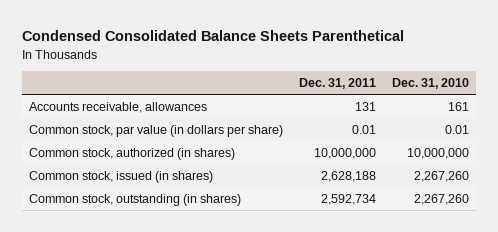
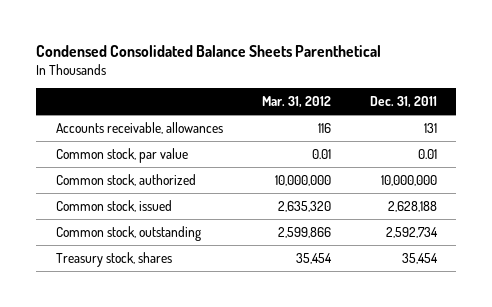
[391,78,469,90] Dec. 31, 2010 -> none
none -> [261,95,331,108] Mar. 31, 2012
[29,124,284,137] Common stock, par value (in dollars per share) -> [55,147,188,163] Common stock, par value
[29,147,236,160] Common stock, authorized (in shares) -> [55,173,196,186] Common stock, authorized
[29,170,214,183] Common stock, issued (in shares) -> [55,199,172,212] Common stock, issued
[29,193,242,206] Common stock, outstanding (in shares) -> [55,225,201,241] Common stock, outstanding
none -> [55,251,172,267] Treasury stock, shares

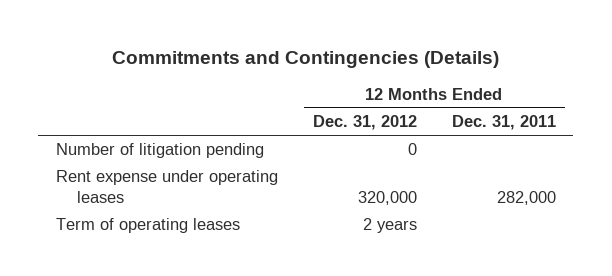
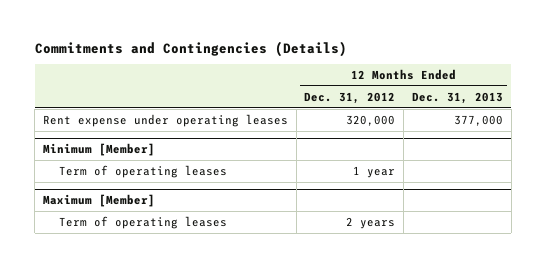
[451,115,556,131] Dec. 31, 2011 -> none
none -> [411,91,503,104] Dec. 31, 2013
[55,143,264,159] Number of litigation pending -> none
none -> [42,143,155,157] Minimum [Member]
none -> [58,164,227,178] Term of operating leases
none -> [42,194,155,208] Maximum [Member]

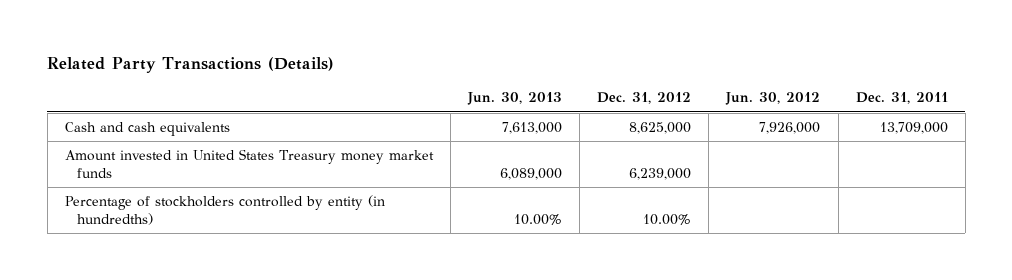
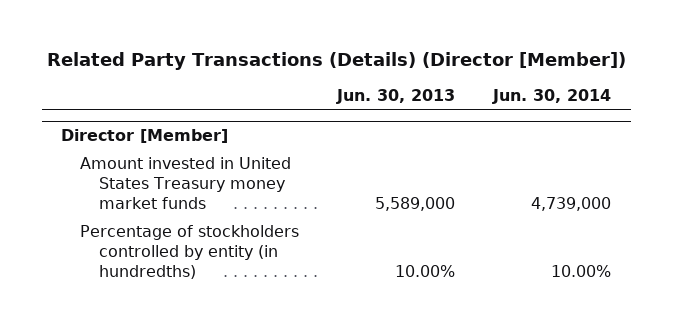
[47,57,335,74] Related Party Transactions (Details) -> [47,52,627,71] Related Party Transactions (Details) (Director [Member])
[597,92,692,105] Dec. 31, 2012 -> none
[725,92,821,106] Jun. 30, 2012 -> none
[855,92,948,105] Dec. 31, 2011 -> none
none -> [492,89,612,105] Jun. 30, 2014
[64,121,230,136] Cash and cash equivalents -> none
none -> [61,128,229,143] Director [Member]
[500,168,563,181] 6,089,000 -> [375,196,456,211] 5,589,000

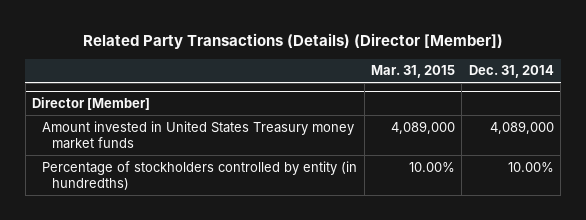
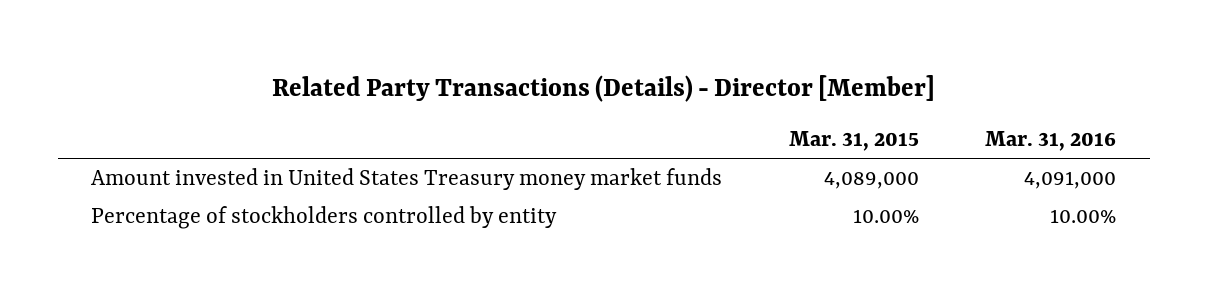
[83,32,504,49] Related Party Transactions (Details) (Director [Member]) -> [271,74,935,102] Related Party Transactions (Details) - Director [Member]
[468,65,554,79] Dec. 31, 2014 -> none
none -> [985,131,1117,152] Mar. 31, 2016
[32,96,151,110] Director [Member] -> none
[42,160,358,190] Percentage of stockholders controlled by entity (in hundredths) -> [90,205,557,229] Percentage of stockholders controlled by entity

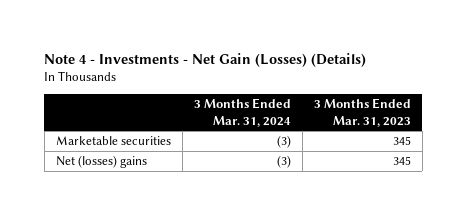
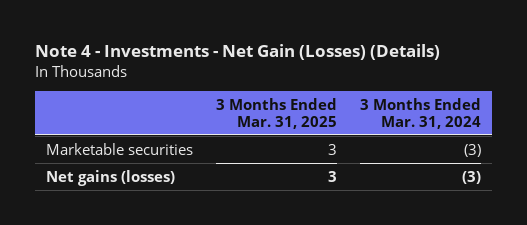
[313,98,411,127] 3 Months Ended Mar. 31, 2023 -> none
none -> [215,97,337,129] 3 Months Ended Mar. 31, 2025
[55,155,147,169] Net (losses) gains -> [45,169,175,186] Net gains (losses)

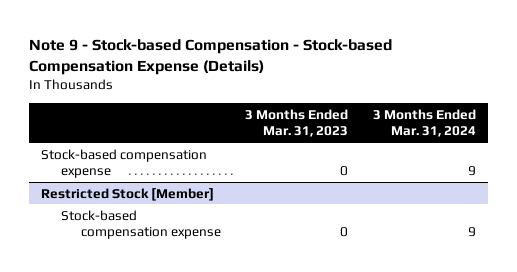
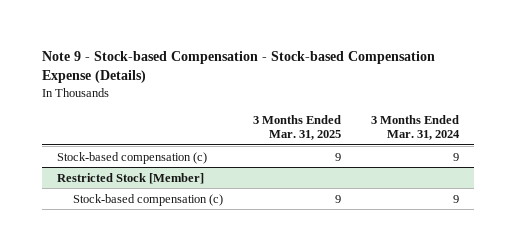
[245,108,349,138] 3 Months Ended Mar. 31, 2023 -> none
none -> [253,114,342,141] 3 Months Ended Mar. 31, 2025
[40,148,207,179] Stock-based compensation expense -> [56,151,207,164] Stock-based compensation (c)
[61,209,222,240] Stock-based compensation expense -> [72,193,223,206] Stock-based compensation (c)

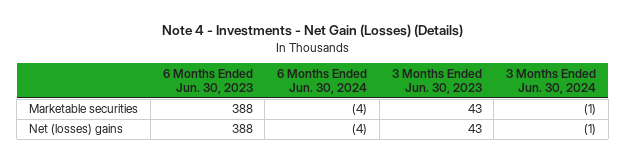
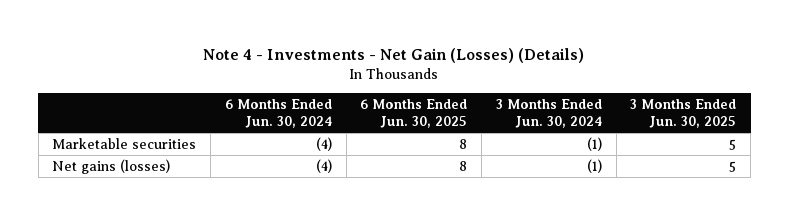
[162,68,253,94] 6 Months Ended Jun. 30, 2023 -> none
[391,68,482,94] 3 Months Ended Jun. 30, 2023 -> none
none -> [360,98,468,129] 6 Months Ended Jun. 30, 2025
none -> [630,98,737,129] 3 Months Ended Jun. 30, 2025
[29,124,124,136] Net (losses) gains -> [52,158,171,174] Net gains (losses)

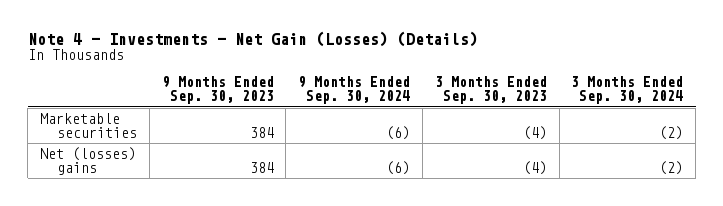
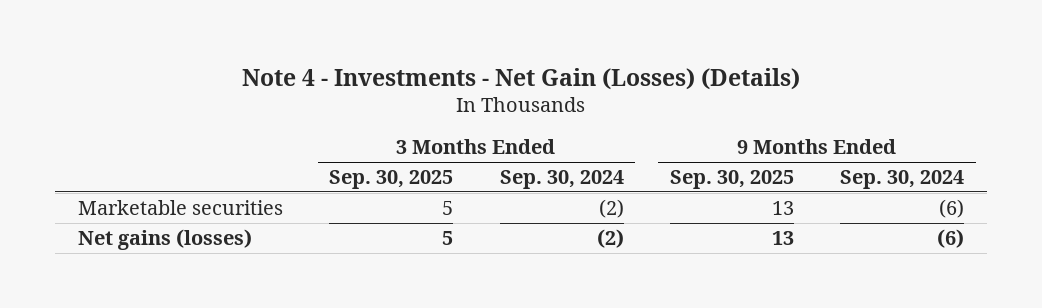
[161,76,274,105] 9 Months Ended Sep. 30, 2023 -> none
[434,76,547,105] 3 Months Ended Sep. 30, 2023 -> none
none -> [329,170,454,190] Sep. 30, 2025
none -> [669,170,794,190] Sep. 30, 2025
[40,146,137,175] Net (losses) gains -> [77,229,252,251] Net gains (losses)

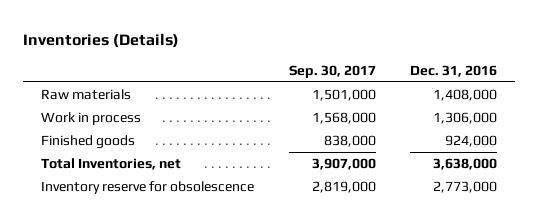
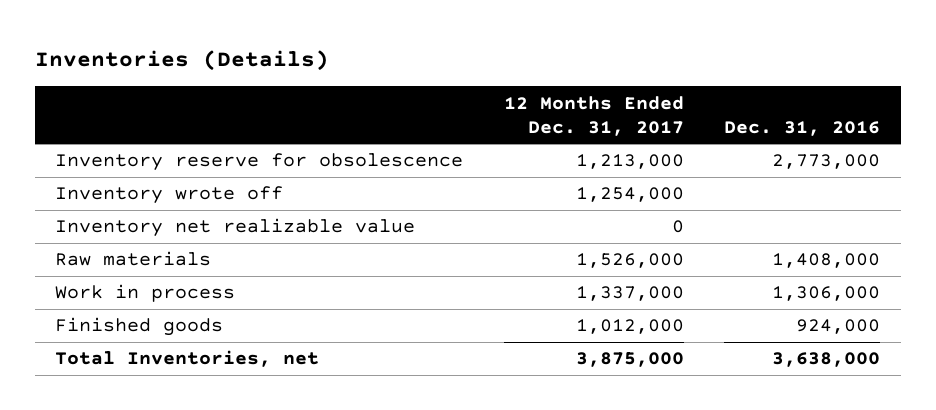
[288,64,376,78] Sep. 30, 2017 -> none
none -> [503,95,684,136] 12 Months Ended Dec. 31, 2017
[40,181,254,195] Inventory reserve for obsolescence -> [55,153,464,172] Inventory reserve for obsolescence
none -> [55,186,284,205] Inventory wrote off
none -> [55,218,416,238] Inventory net realizable value

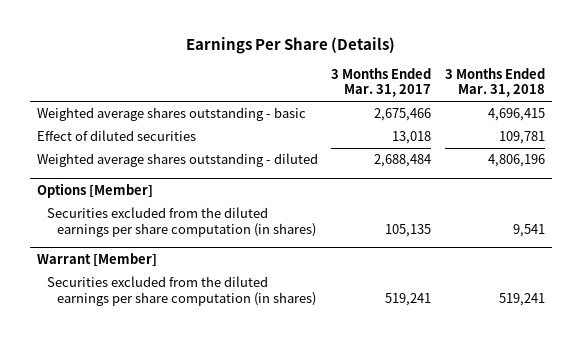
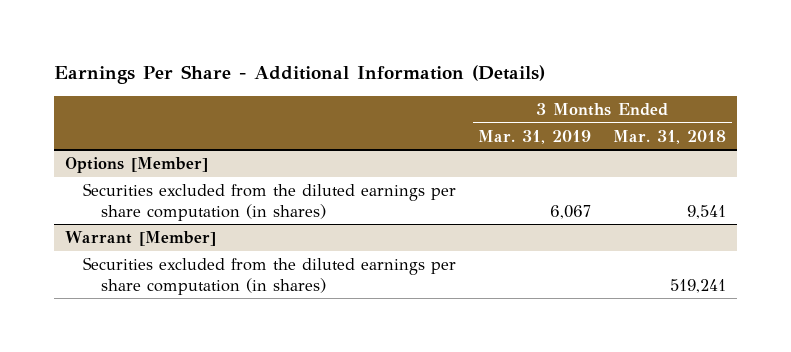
[185,36,395,54] Earnings Per Share (Details) -> [53,65,545,85] Earnings Per Share - Additional Information (Details)
[331,68,432,98] 3 Months Ended Mar. 31, 2017 -> none
none -> [478,129,592,144] Mar. 31, 2019
[36,107,306,122] Weighted average shares outstanding - basic -> none
[36,130,196,142] Effect of diluted securities -> none
[36,153,318,168] Weighted average shares outstanding - diluted -> none

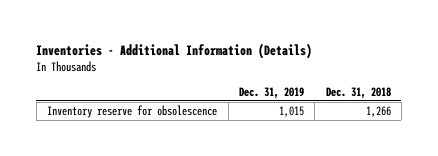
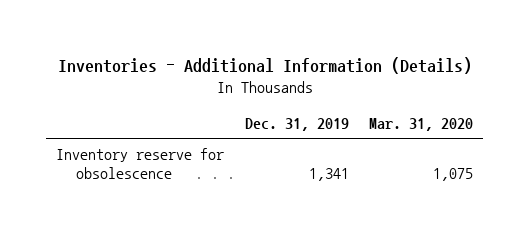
[325,86,391,99] Dec. 31, 2018 -> none
none -> [368,118,473,132] Mar. 31, 2020
[278,106,304,118] 1,015 -> [308,167,349,181] 1,341

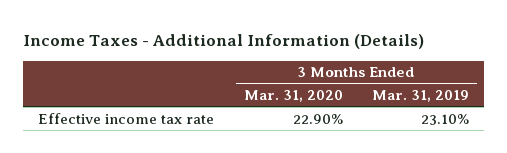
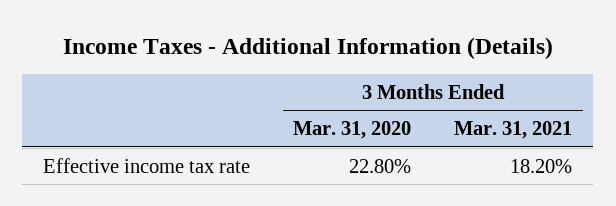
[372,90,470,103] Mar. 31, 2019 -> none
none -> [454,121,573,140] Mar. 31, 2021
[292,113,343,124] 22.90% -> [349,158,412,173] 22.80%

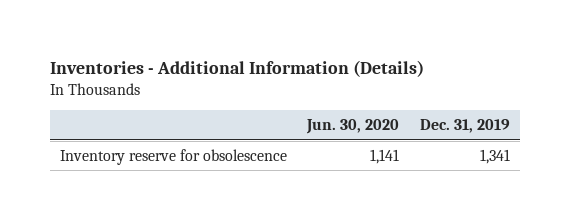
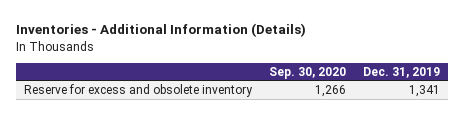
[306,119,400,135] Jun. 30, 2020 -> none
none -> [269,66,347,79] Sep. 30, 2020
[59,149,287,166] Inventory reserve for obsolescence -> [24,84,254,98] Reserve for excess and obsolete inventory

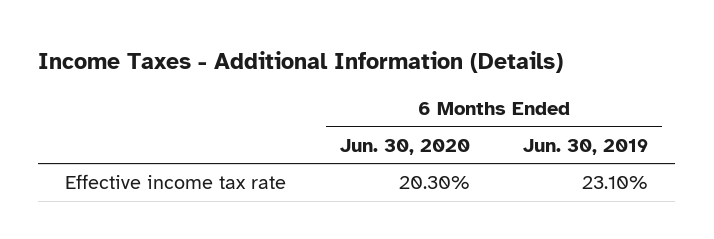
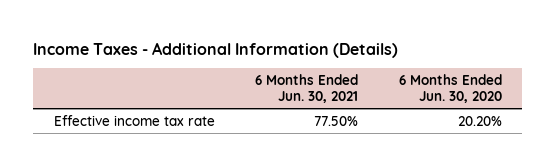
[523,138,649,155] Jun. 30, 2019 -> none
none -> [255,74,359,104] 6 Months Ended Jun. 30, 2021
[398,176,470,190] 20.30% -> [458,115,503,126] 20.20%

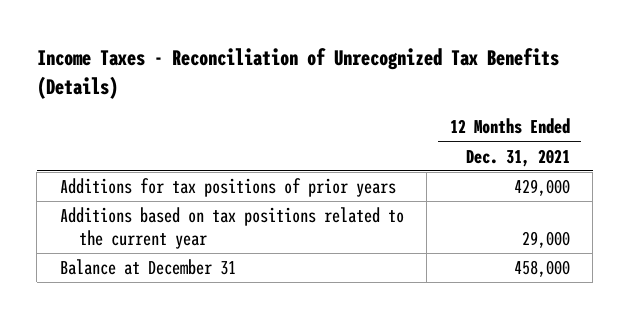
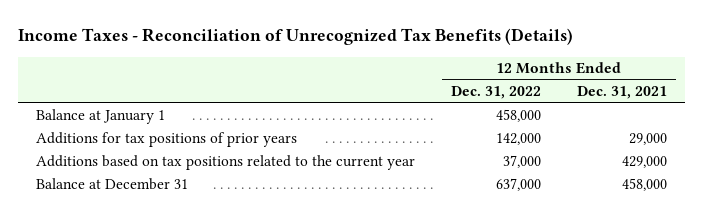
none -> [450,86,541,100] Dec. 31, 2022
none -> [35,109,165,125] Balance at January 1
[513,179,570,197] 429,000 -> [628,133,667,146] 29,000
[521,230,570,248] 29,000 -> [621,156,667,169] 429,000

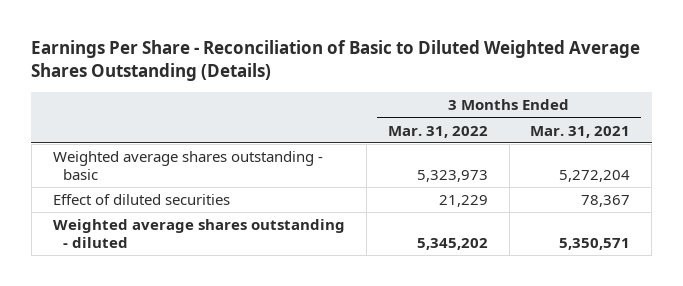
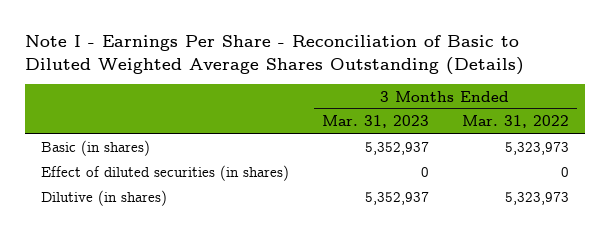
[31,40,641,82] Earnings Per Share - Reconciliation of Basic to Diluted Weighted Average Shares Outstanding (Details) -> [24,35,524,75] Note I - Earnings Per Share - Reconciliation of Basic to Diluted Weighted Average Shares Outstanding (Details)
[530,125,631,138] Mar. 31, 2021 -> none
none -> [322,115,430,129] Mar. 31, 2023
[52,219,345,248] Weighted average shares outstanding - diluted -> none
[52,151,323,180] Weighted average shares outstanding - basic -> [41,140,151,157] Basic (in shares)
[52,194,230,206] Effect of diluted securities -> [41,165,290,182] Effect of diluted securities (in shares)
[438,195,488,208] 21,229 -> [560,167,569,178] 0
none -> [41,190,168,207] Dilutive (in shares)

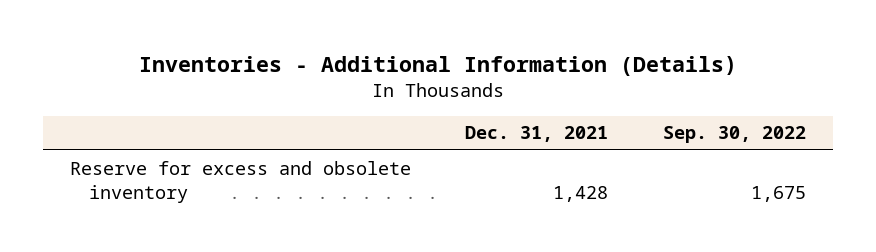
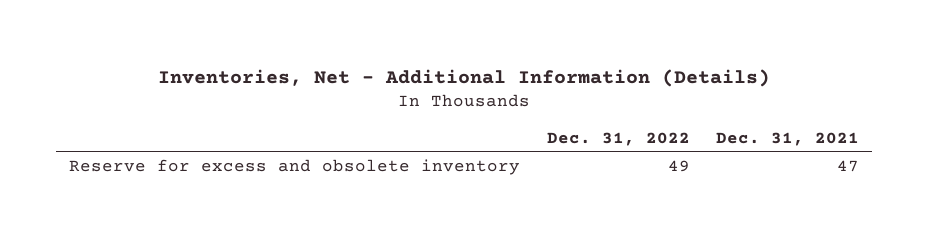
[138,55,737,76] Inventories - Additional Information (Details) -> [158,68,771,87] Inventories, Net - Additional Information (Details)
[662,126,806,144] Sep. 30, 2022 -> none
none -> [546,131,690,146] Dec. 31, 2022
[553,185,609,202] 1,428 -> [837,159,860,172] 47

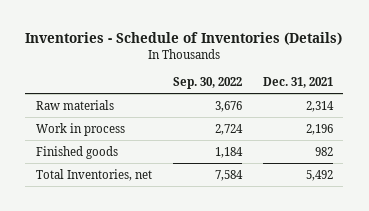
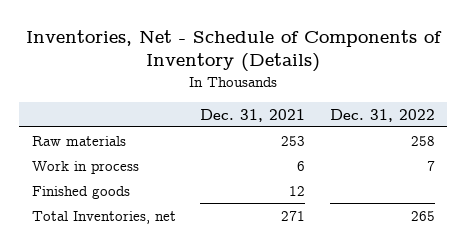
[25,32,343,46] Inventories - Schedule of Inventories (Details) -> [26,29,443,73] Inventories, Net - Schedule of Components of Inventory (Details)
[172,77,242,90] Sep. 30, 2022 -> none
none -> [329,108,435,122] Dec. 31, 2022
[305,100,334,112] 2,314 -> [281,135,306,146] 253
[305,123,333,135] 2,196 -> [297,160,306,171] 6
[314,146,333,156] 982 -> [289,185,306,196] 12
[305,169,333,181] 5,492 -> [281,210,306,221] 271

